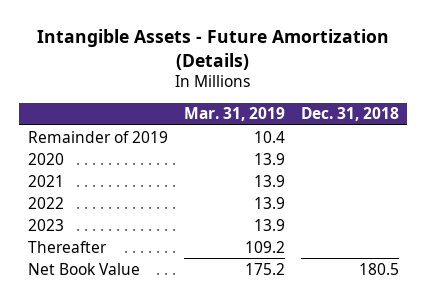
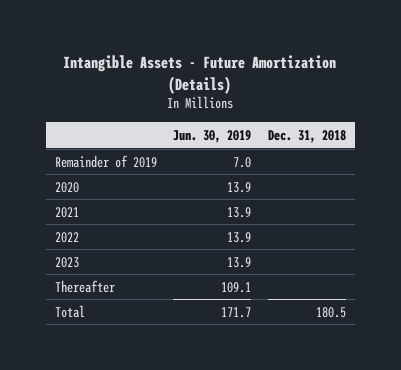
[183,107,285,122] Mar. 31, 2019 -> none
none -> [173,129,252,143] Jun. 30, 2019
[27,262,140,275] Net Book Value -> [54,304,85,318] Total

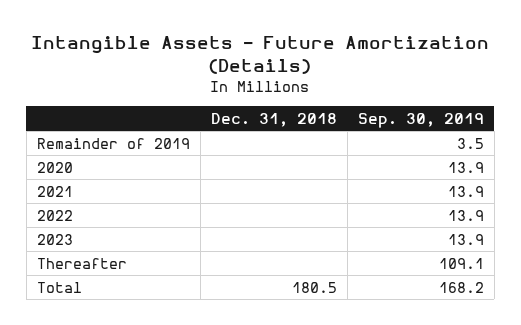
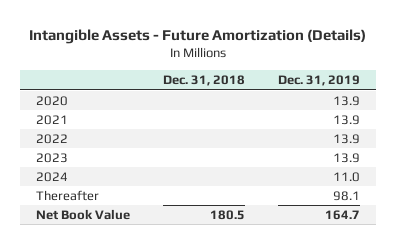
[357,112,484,128] Sep. 30, 2019 -> none
none -> [277,75,360,87] Dec. 31, 2019
[36,137,190,149] Remainder of 2019 -> none
none -> [36,171,69,182] 2024
[36,281,82,293] Total -> [36,208,131,220] Net Book Value

